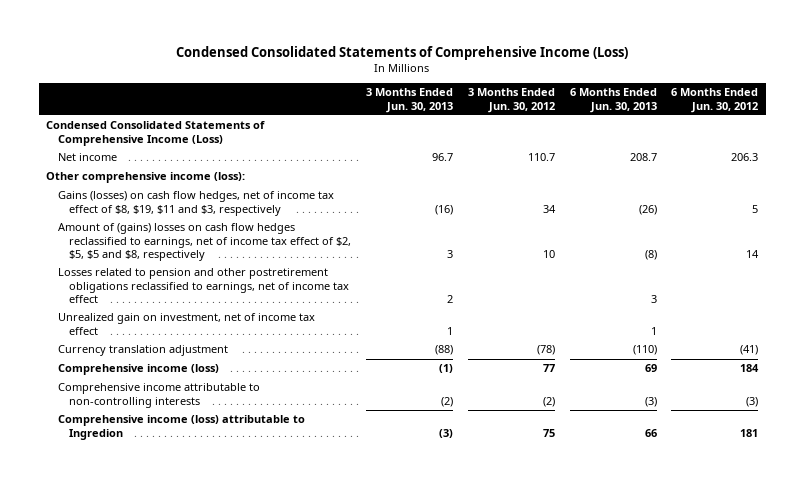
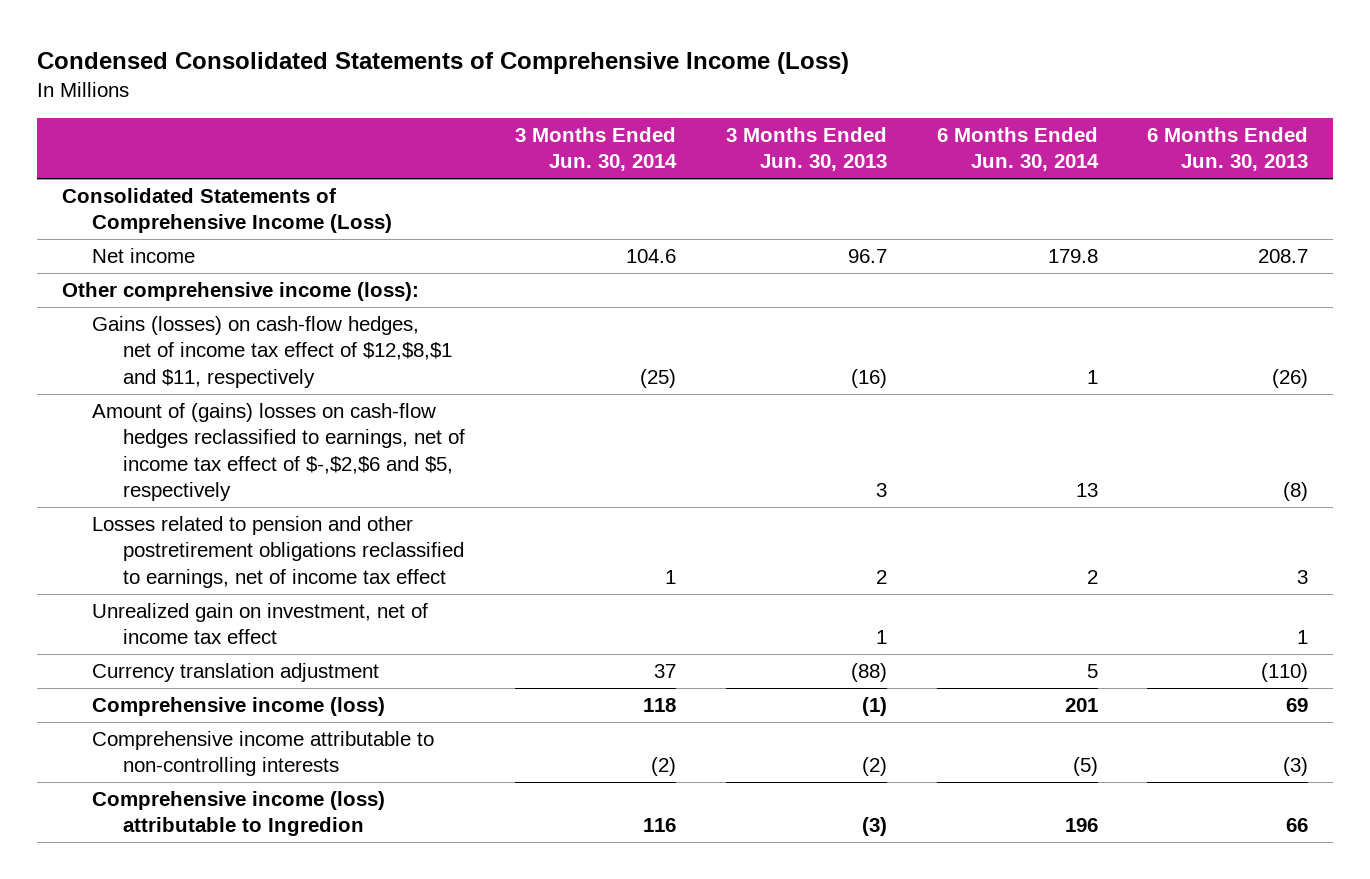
[467,88,555,113] 3 Months Ended Jun. 30, 2012 -> none
[671,88,759,113] 6 Months Ended Jun. 30, 2012 -> none
none -> [514,126,677,172] 3 Months Ended Jun. 30, 2014
none -> [936,126,1099,172] 6 Months Ended Jun. 30, 2014
[46,121,266,146] Condensed Consolidated Statements of Comprehensive Income (Loss) -> [62,188,393,234] Consolidated Statements of Comprehensive Income (Loss)
[57,191,334,216] Gains (losses) on cash flow hedges, net of income tax effect of $8, $19, $11 and $3, respectively -> [92,316,452,388] Gains (losses) on cash-flow hedges, net of income tax effect of $12,$8,$1 and $11, respectively
[57,223,352,261] Amount of (gains) losses on cash flow hedges reclassified to earnings, net of income tax effect of $2, $5, $5 and $8, respectively -> [92,403,465,502] Amount of (gains) losses on cash-flow hedges reclassified to earnings, net of income tax effect of $-,$2,$6 and $5, respectively

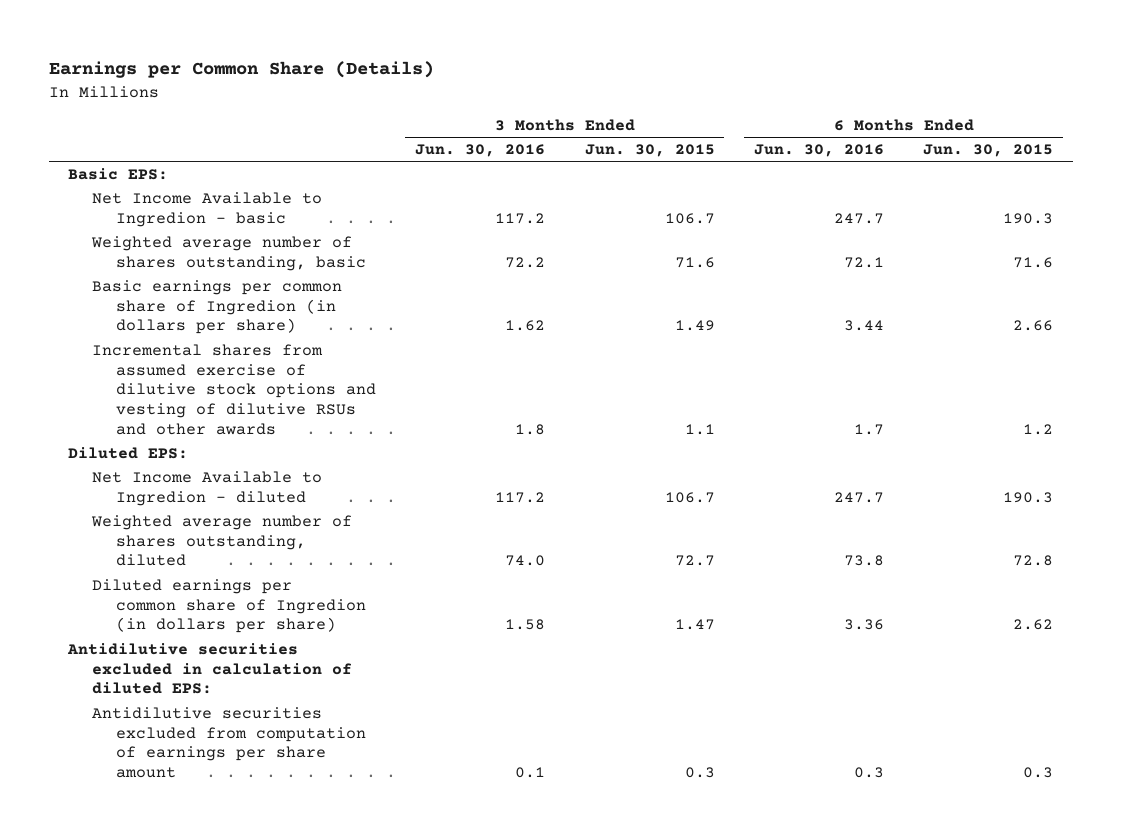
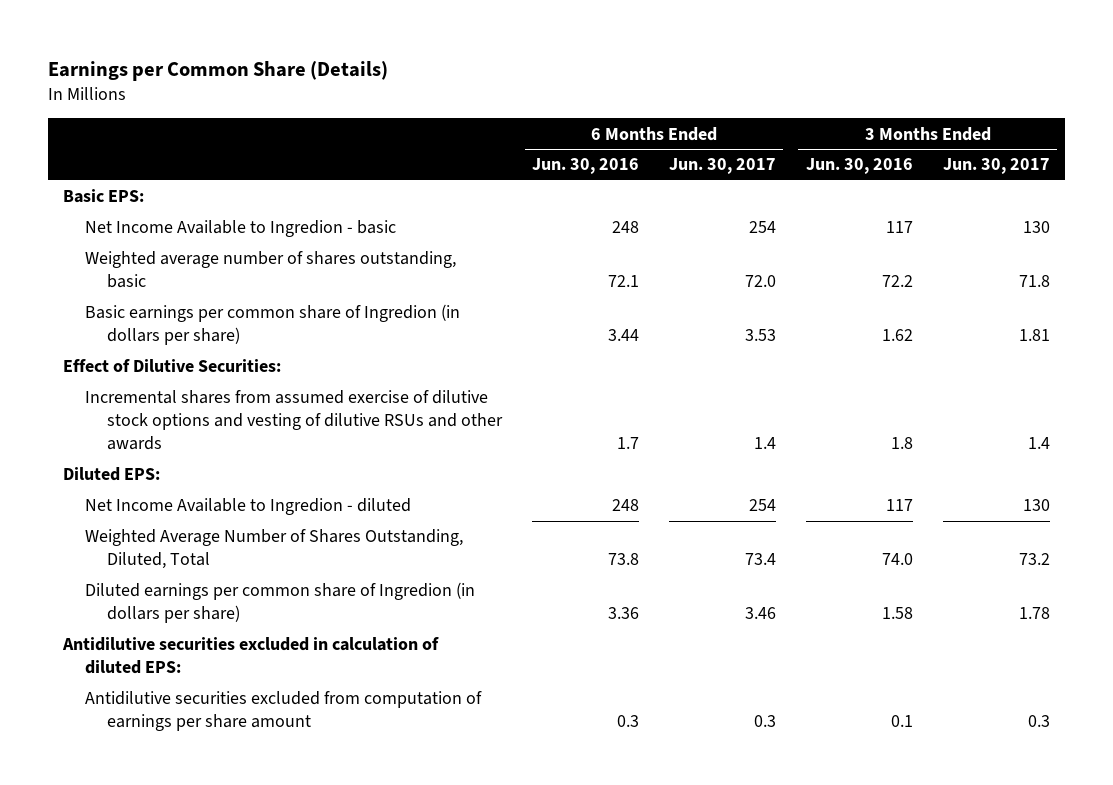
[584,143,715,157] Jun. 30, 2015 -> none
[923,143,1054,157] Jun. 30, 2015 -> none
none -> [668,158,776,175] Jun. 30, 2017
none -> [942,158,1050,175] Jun. 30, 2017
[495,212,546,224] 117.2 -> [885,221,913,234] 117
[833,212,884,224] 247.7 -> [612,221,640,234] 248
none -> [63,359,282,373] Effect of Dilutive Securities:
[495,491,546,503] 117.2 -> [885,499,913,512] 117
[833,491,884,503] 247.7 -> [612,499,640,512] 248
[91,514,353,567] Weighted average number of shares outstanding, diluted -> [85,529,464,570] Weighted Average Number of Shares Outstanding, Diluted, Total

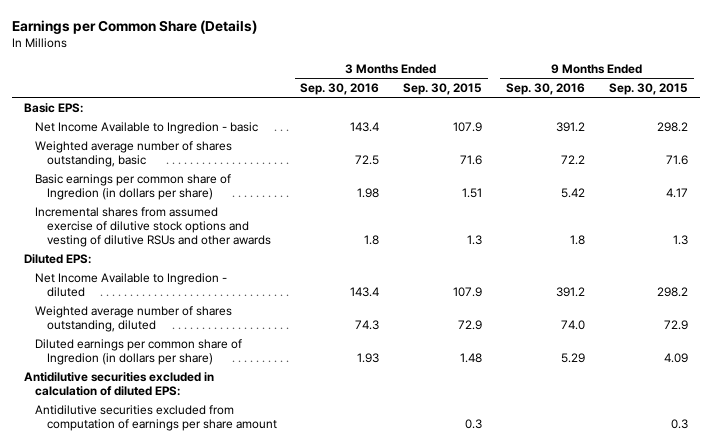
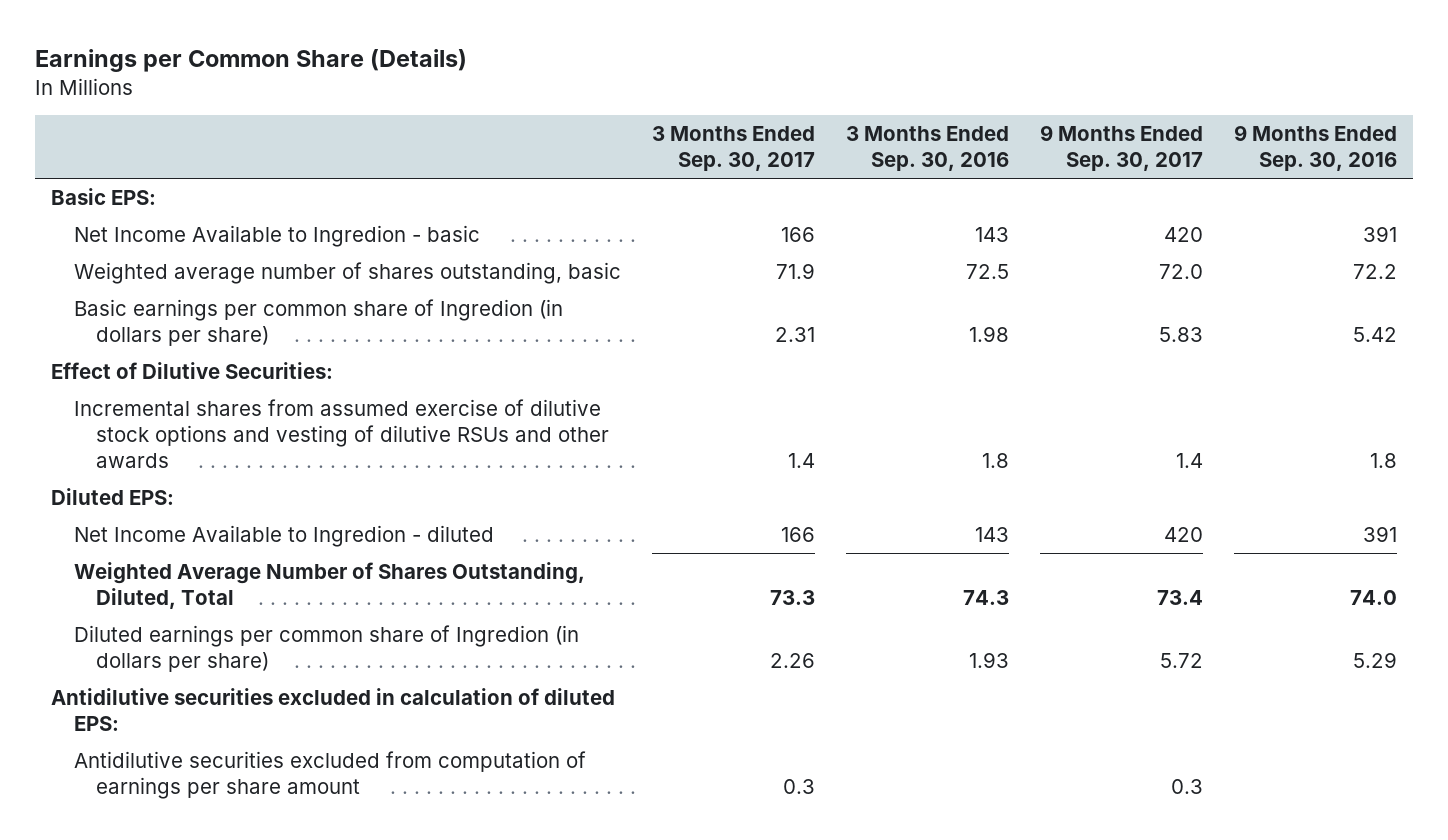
[403,83,483,96] Sep. 30, 2015 -> none
[608,83,688,96] Sep. 30, 2015 -> none
none -> [651,126,815,172] 3 Months Ended Sep. 30, 2017
none -> [1040,125,1204,172] 9 Months Ended Sep. 30, 2017
[350,121,380,132] 143.4 -> [974,226,1009,242] 143
[556,121,586,132] 391.2 -> [1363,225,1398,242] 391
none -> [50,361,333,379] Effect of Dilutive Securities:
[350,286,380,297] 143.4 -> [974,526,1009,542] 143
[556,286,586,297] 391.2 -> [1363,525,1398,542] 391
[35,305,233,332] Weighted average number of shares outstanding, diluted -> [73,561,585,609] Weighted Average Number of Shares Outstanding, Diluted, Total

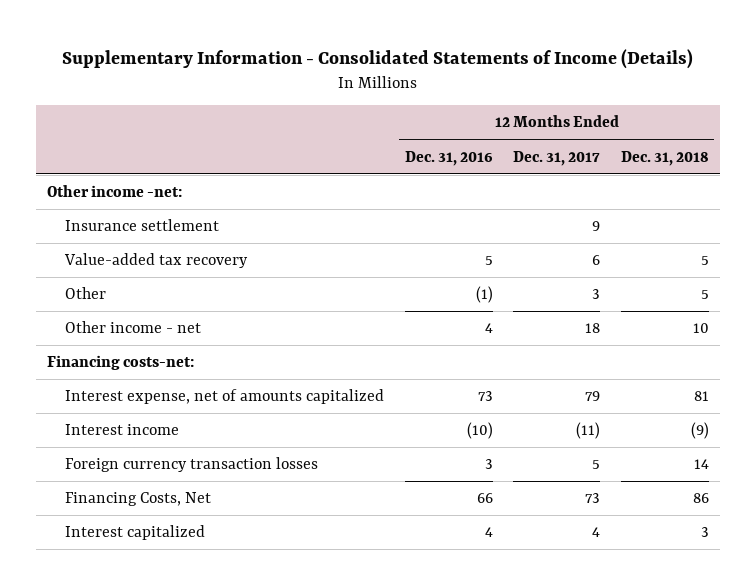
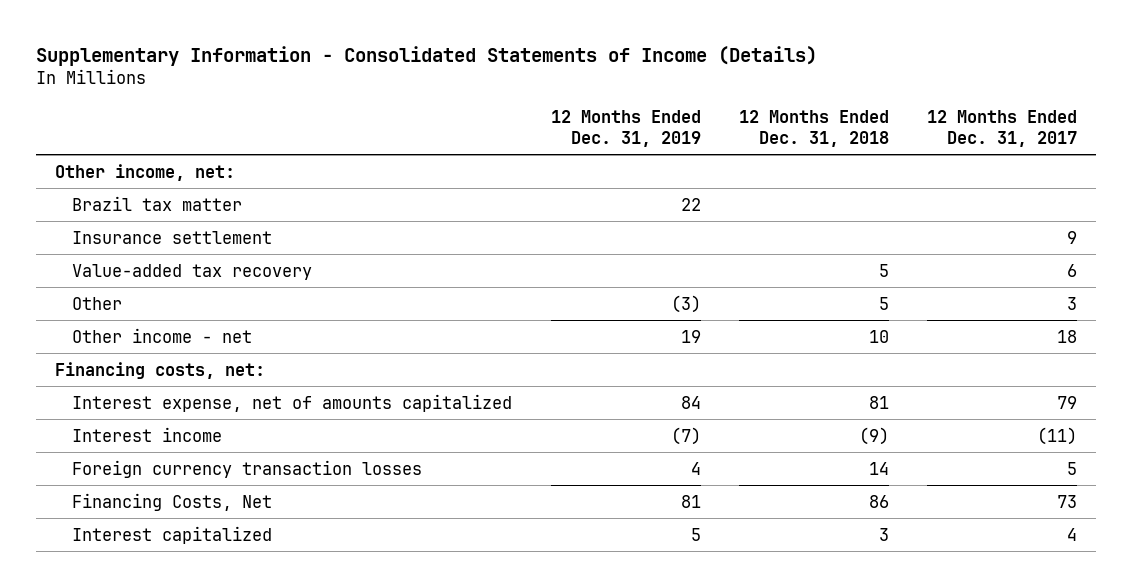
[404,150,493,166] Dec. 31, 2016 -> none
none -> [550,110,701,148] 12 Months Ended Dec. 31, 2019
[46,185,182,198] Other income -net: -> [55,163,236,181] Other income, net:
none -> [72,195,243,211] Brazil tax matter
[46,355,194,371] Financing costs-net: -> [55,361,266,379] Financing costs, net:

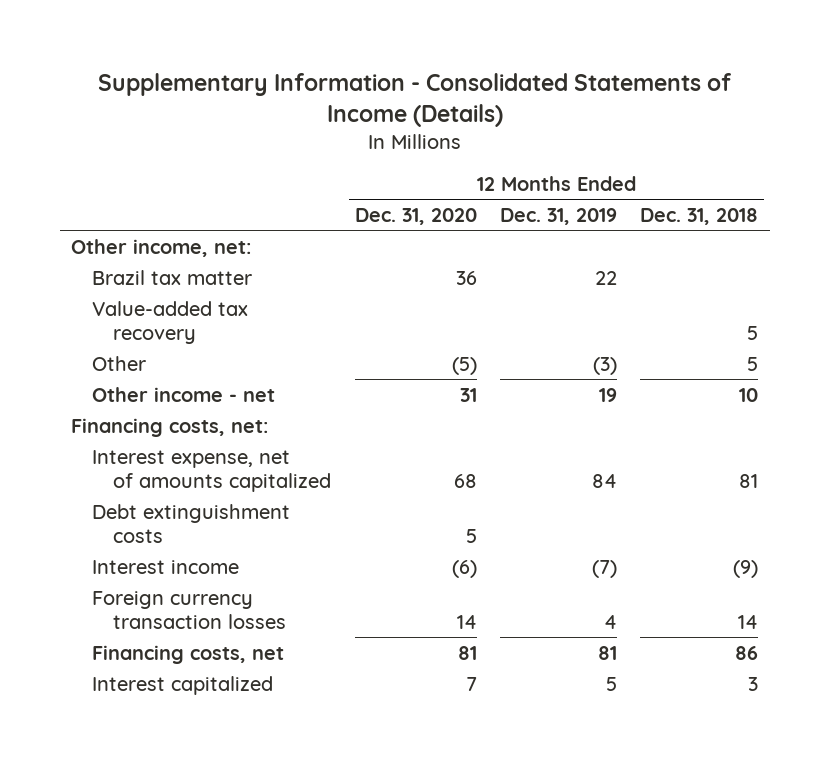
[926,110,1077,148] 12 Months Ended Dec. 31, 2017 -> none
none -> [354,207,477,225] Dec. 31, 2020
[72,230,273,244] Insurance settlement -> none
none -> [92,503,291,543] Debt extinguishment costs
[72,492,273,511] Financing Costs, Net -> [92,644,285,664] Financing costs, net

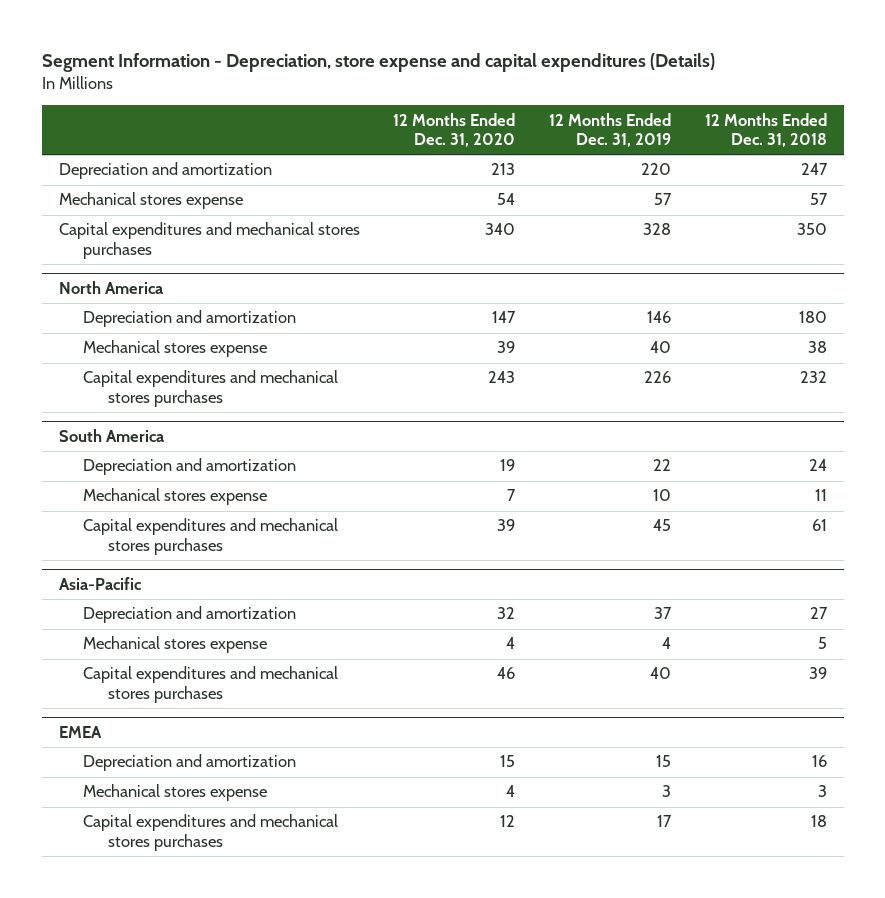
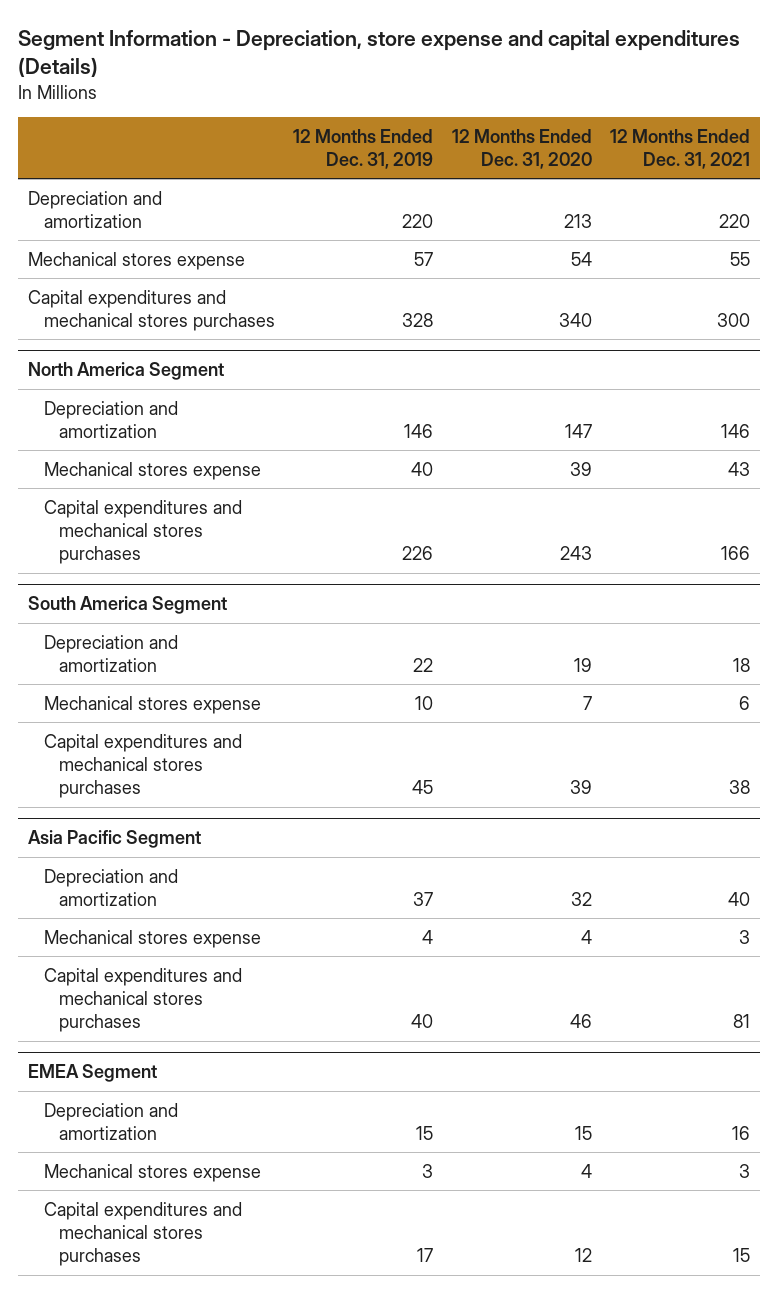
[704,112,827,147] 12 Months Ended Dec. 31, 2018 -> none
none -> [610,128,751,170] 12 Months Ended Dec. 31, 2021
[58,281,164,295] North America -> [27,362,224,381] North America Segment
[58,429,165,443] South America -> [27,596,227,615] South America Segment
[58,577,141,591] Asia-Pacific -> [27,830,201,849] Asia Pacific Segment
[58,726,102,739] EMEA -> [27,1064,157,1083] EMEA Segment

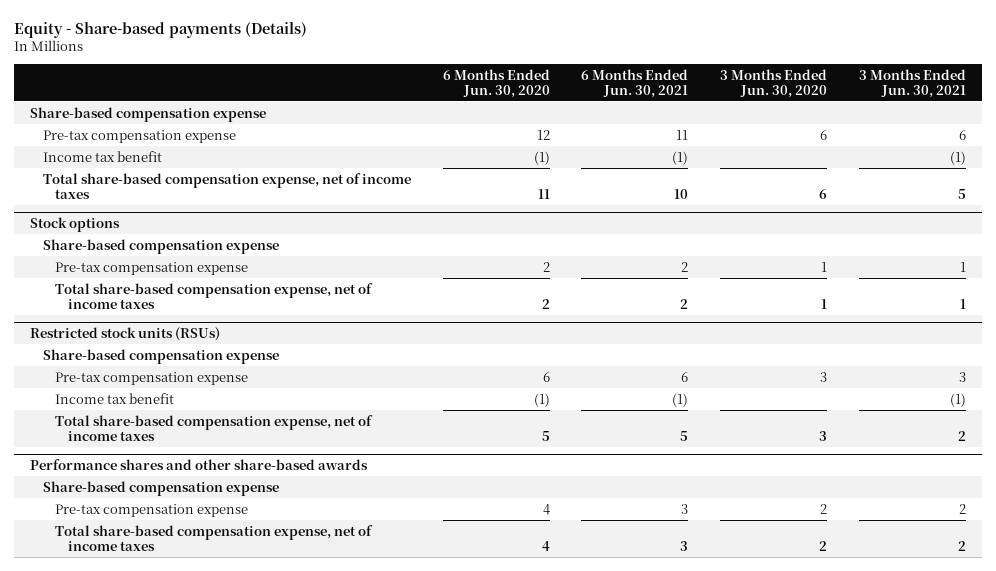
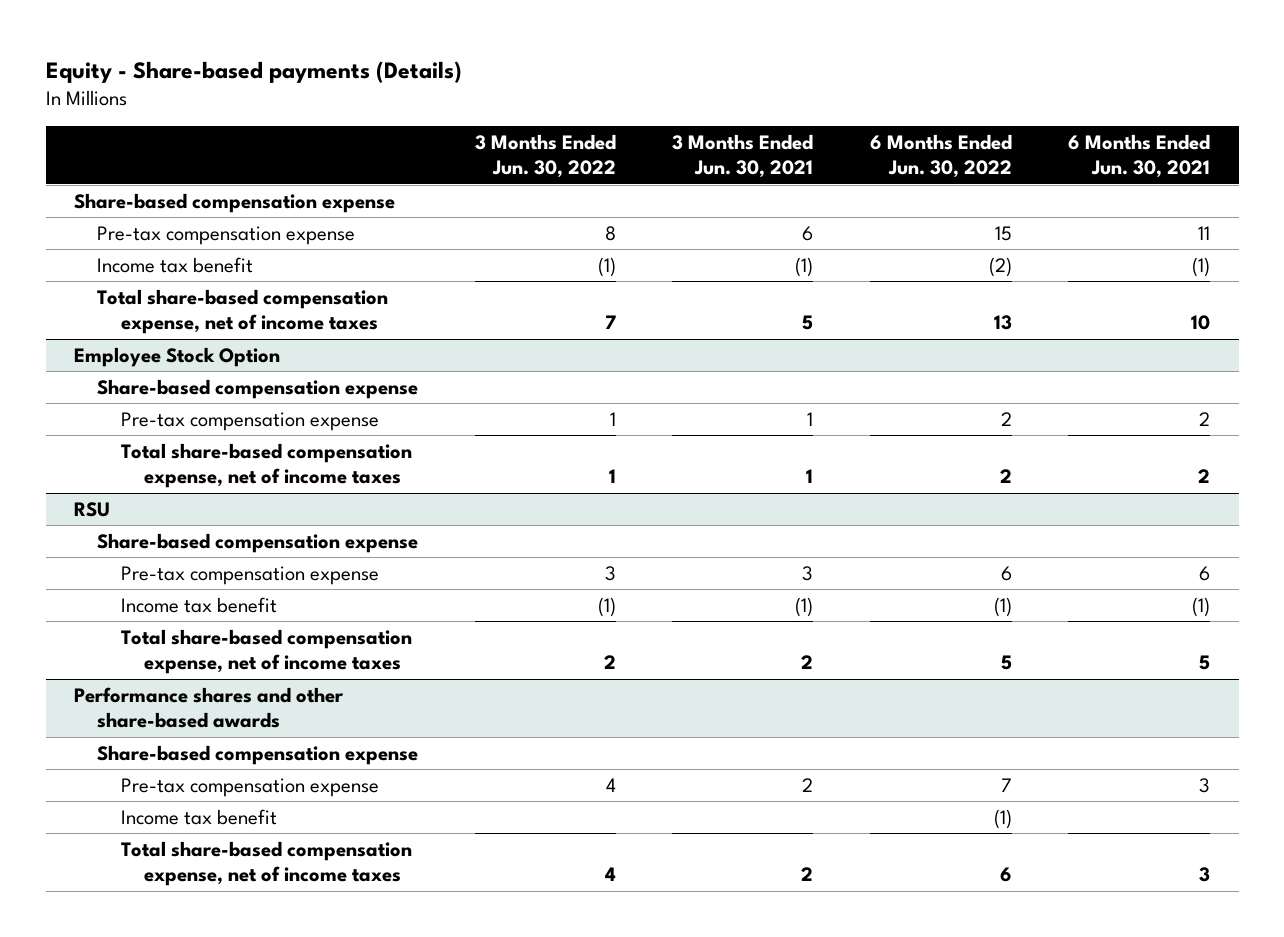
[442,68,550,98] 6 Months Ended Jun. 30, 2020 -> none
[720,68,828,98] 3 Months Ended Jun. 30, 2020 -> none
none -> [474,134,616,179] 3 Months Ended Jun. 30, 2022
none -> [869,134,1012,179] 6 Months Ended Jun. 30, 2022
[30,217,121,233] Stock options -> [73,347,280,368] Employee Stock Option
[30,327,221,342] Restricted stock units (RSUs) -> [73,502,110,518] RSU
none -> [120,809,277,826] Income tax benefit

